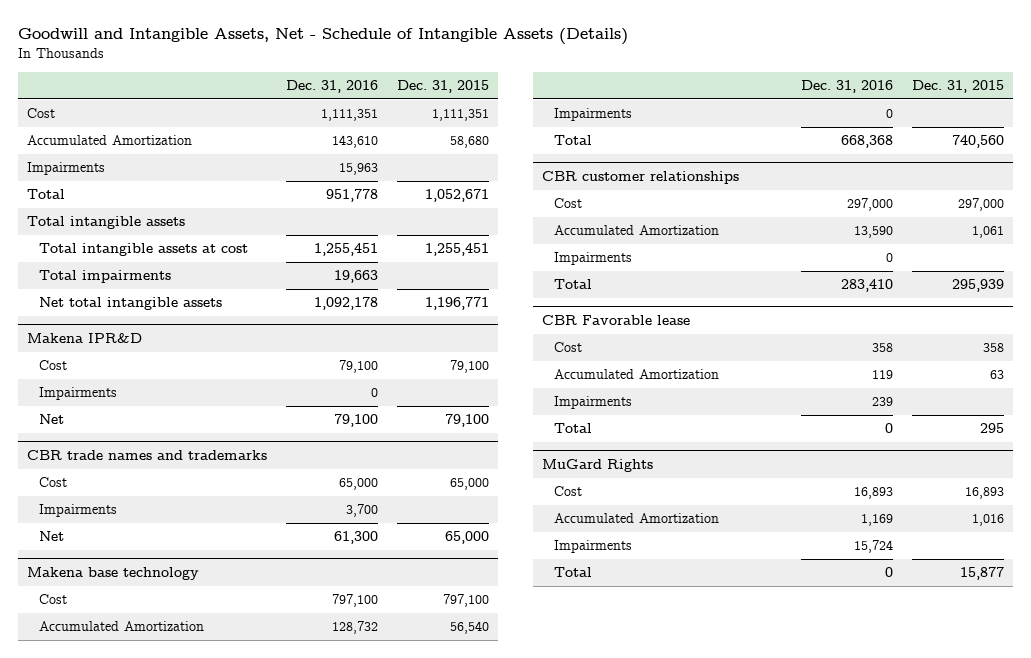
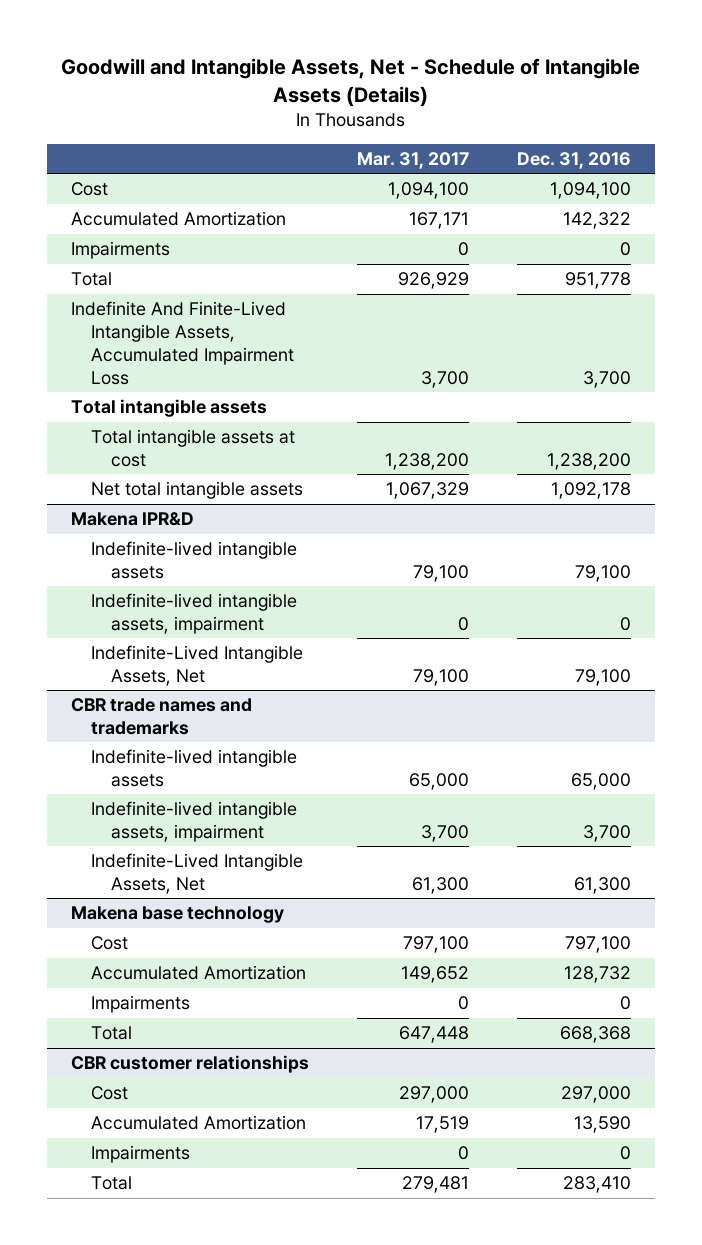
[396,80,489,94] Dec. 31, 2015 -> none
none -> [356,151,469,169] Mar. 31, 2017
[321,109,379,122] 1,111,351 -> [549,182,631,200] 1,094,100
[332,135,379,149] 143,610 -> [562,212,631,230] 142,322
[339,163,379,176] 15,963 -> [619,242,631,257] 0
none -> [70,301,294,385] Indefinite And Finite-Lived Intangible Assets, Accumulated Impairment Loss
[38,270,171,284] Total impairments -> none
[314,243,379,257] 1,255,451 -> [546,453,631,471] 1,238,200
[38,360,67,371] Cost -> [90,541,297,580] Indefinite-lived intangible assets
[38,387,117,401] Impairments -> [90,593,297,635] Indefinite-lived intangible assets, impairment
[38,414,64,425] Net -> [90,645,303,687] Indefinite-Lived Intangible Assets, Net
[38,477,67,488] Cost -> [90,749,297,788] Indefinite-lived intangible assets
[38,504,117,518] Impairments -> [90,801,297,843] Indefinite-lived intangible assets, impairment
[38,531,64,542] Net -> [90,853,303,895] Indefinite-Lived Intangible Assets, Net
[542,315,691,326] CBR Favorable lease -> none
[553,342,582,353] Cost -> none
[553,369,719,380] Accumulated Amortization -> none
[553,396,632,410] Impairments -> none
[553,423,592,434] Total -> none
[542,459,654,473] MuGard Rights -> none
[553,486,582,497] Cost -> none
[553,513,719,524] Accumulated Amortization -> none
[553,540,632,554] Impairments -> none
[553,567,592,578] Total -> none

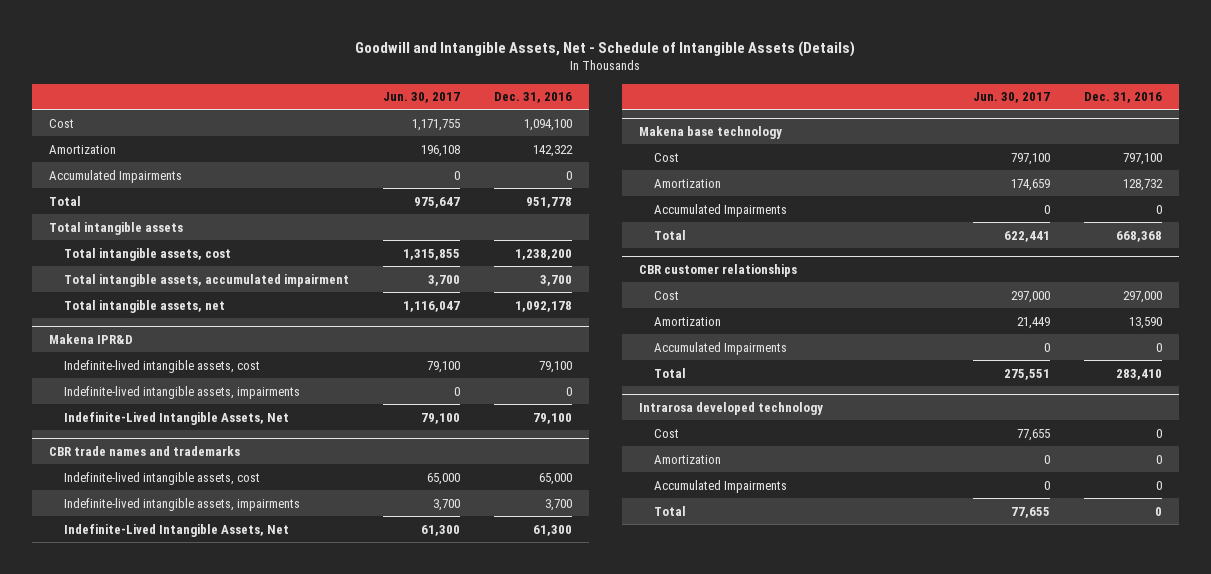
[356,151,469,169] Mar. 31, 2017 -> none
none -> [382,92,460,104] Jun. 30, 2017
[70,211,286,227] Accumulated Amortization -> [49,144,117,154] Amortization
[70,241,170,260] Impairments -> [49,169,183,183] Accumulated Impairments
[70,301,294,385] Indefinite And Finite-Lived Intangible Assets, Accumulated Impairment Loss -> none
[90,429,295,468] Total intangible assets at cost -> [63,247,231,261] Total intangible assets, cost
none -> [63,273,349,287] Total intangible assets, accumulated impairment
[90,481,303,500] Net total intangible assets -> [63,299,225,313] Total intangible assets, net
[90,541,297,580] Indefinite-lived intangible assets -> [63,359,260,373] Indefinite-lived intangible assets, cost
[90,593,297,635] Indefinite-lived intangible assets, impairment -> [63,385,300,399] Indefinite-lived intangible assets, impairments
[90,749,297,788] Indefinite-lived intangible assets -> [63,471,260,485] Indefinite-lived intangible assets, cost
[90,801,297,843] Indefinite-lived intangible assets, impairment -> [63,497,300,511] Indefinite-lived intangible assets, impairments
[90,965,306,981] Accumulated Amortization -> [653,178,721,188] Amortization
[90,995,190,1014] Impairments -> [653,203,787,217] Accumulated Impairments
[90,1115,306,1131] Accumulated Amortization -> [653,316,721,326] Amortization
[90,1145,190,1164] Impairments -> [653,341,787,355] Accumulated Impairments
none -> [638,402,823,416] Intrarosa developed technology
none -> [653,428,679,438] Cost
none -> [653,454,721,464] Amortization
none -> [653,479,787,493] Accumulated Impairments
none -> [653,505,686,516] Total

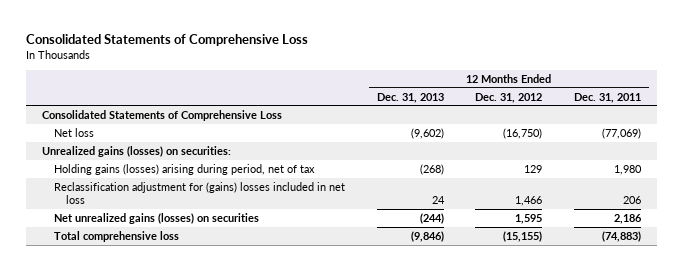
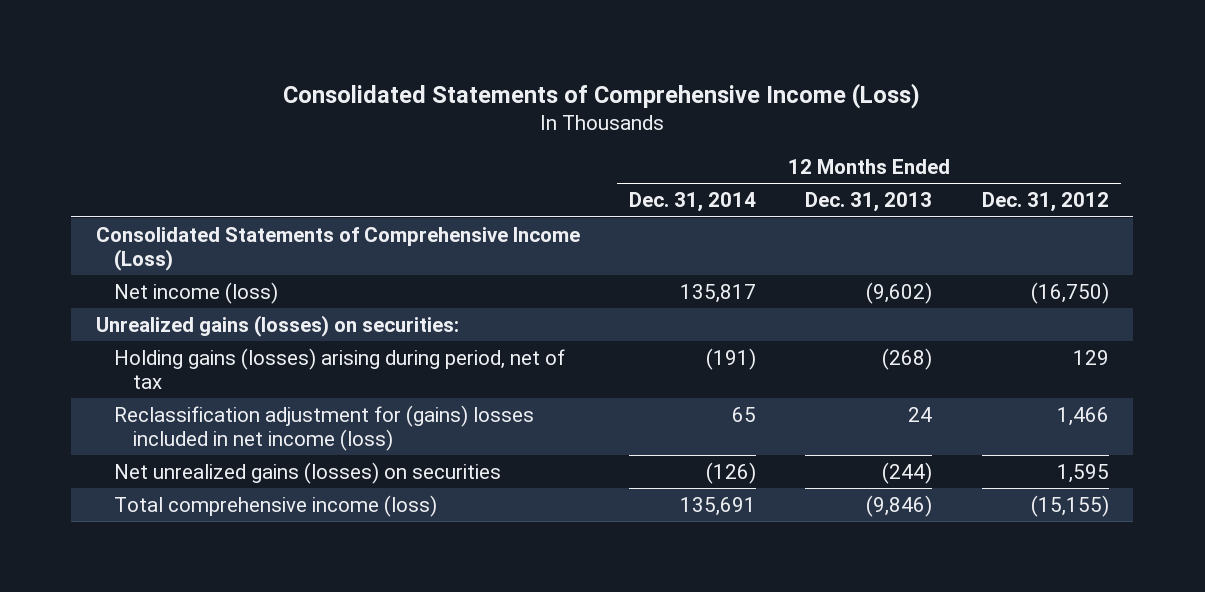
[26,33,309,46] Consolidated Statements of Comprehensive Loss -> [283,82,921,109] Consolidated Statements of Comprehensive Income (Loss)
[574,92,642,103] Dec. 31, 2011 -> none
none -> [629,192,757,213] Dec. 31, 2014
[42,109,283,121] Consolidated Statements of Comprehensive Loss -> [95,226,580,271] Consolidated Statements of Comprehensive Income (Loss)
[53,127,94,137] Net loss -> [114,281,279,304] Net income (loss)
[53,181,345,205] Reclassification adjustment for (gains) losses included in net loss -> [114,404,535,451] Reclassification adjustment for (gains) losses included in net income (loss)
[53,230,179,242] Total comprehensive loss -> [114,494,438,517] Total comprehensive income (loss)

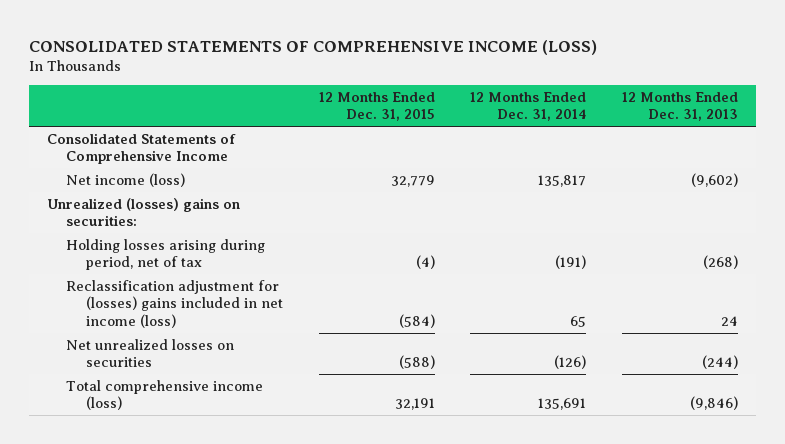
[283,82,921,109] Consolidated Statements of Comprehensive Income (Loss) -> [29,39,598,55] CONSOLIDATED STATEMENTS OF COMPREHENSIVE INCOME (LOSS)
[981,192,1109,213] Dec. 31, 2012 -> none
none -> [318,91,435,122] 12 Months Ended Dec. 31, 2015
[95,226,580,271] Consolidated Statements of Comprehensive Income (Loss) -> [47,132,237,165] Consolidated Statements of Comprehensive Income
[95,314,459,337] Unrealized gains (losses) on securities: -> [47,197,241,227] Unrealized (losses) gains on securities:
[114,347,566,389] Holding gains (losses) arising during period, net of tax -> [66,238,266,271] Holding losses arising during period, net of tax
[114,404,535,451] Reclassification adjustment for (gains) losses included in net income (loss) -> [66,279,283,328] Reclassification adjustment for (losses) gains included in net income (loss)
[114,461,502,484] Net unrealized gains (losses) on securities -> [66,338,235,368] Net unrealized losses on securities

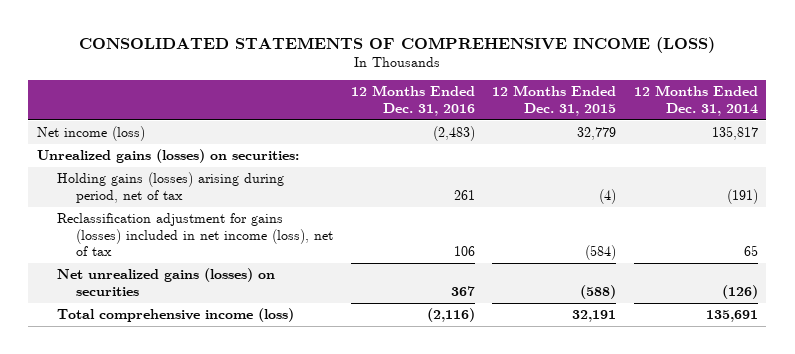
[621,91,738,122] 12 Months Ended Dec. 31, 2013 -> none
none -> [350,85,475,116] 12 Months Ended Dec. 31, 2016
[47,132,237,165] Consolidated Statements of Comprehensive Income -> none
[47,197,241,227] Unrealized (losses) gains on securities: -> [36,149,299,164] Unrealized gains (losses) on securities:
[66,238,266,271] Holding losses arising during period, net of tax -> [56,172,284,203] Holding gains (losses) arising during period, net of tax
[66,279,283,328] Reclassification adjustment for (losses) gains included in net income (loss) -> [56,213,334,257] Reclassification adjustment for gains (losses) included in net income (loss), net of tax
[66,338,235,368] Net unrealized losses on securities -> [56,268,275,296] Net unrealized gains (losses) on securities

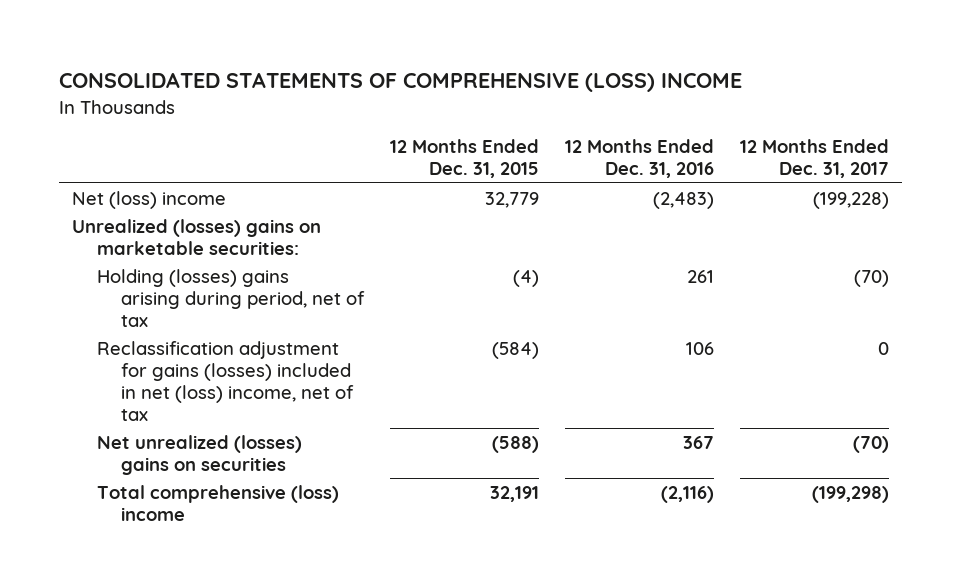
[79,36,716,53] CONSOLIDATED STATEMENTS OF COMPREHENSIVE INCOME (LOSS) -> [59,72,743,93] CONSOLIDATED STATEMENTS OF COMPREHENSIVE (LOSS) INCOME
[633,85,758,116] 12 Months Ended Dec. 31, 2014 -> none
none -> [740,139,890,179] 12 Months Ended Dec. 31, 2017
[36,126,145,142] Net income (loss) -> [72,190,227,209] Net (loss) income
[36,149,299,164] Unrealized gains (losses) on securities: -> [72,218,322,255] Unrealized (losses) gains on marketable securities:
[56,172,284,203] Holding gains (losses) arising during period, net of tax -> [96,268,366,327] Holding (losses) gains arising during period, net of tax
[56,213,334,257] Reclassification adjustment for gains (losses) included in net income (loss), net of tax -> [96,340,355,421] Reclassification adjustment for gains (losses) included in net (loss) income, net of tax
[56,268,275,296] Net unrealized gains (losses) on securities -> [96,434,302,475] Net unrealized (losses) gains on securities
[56,308,294,323] Total comprehensive income (loss) -> [96,484,339,521] Total comprehensive (loss) income

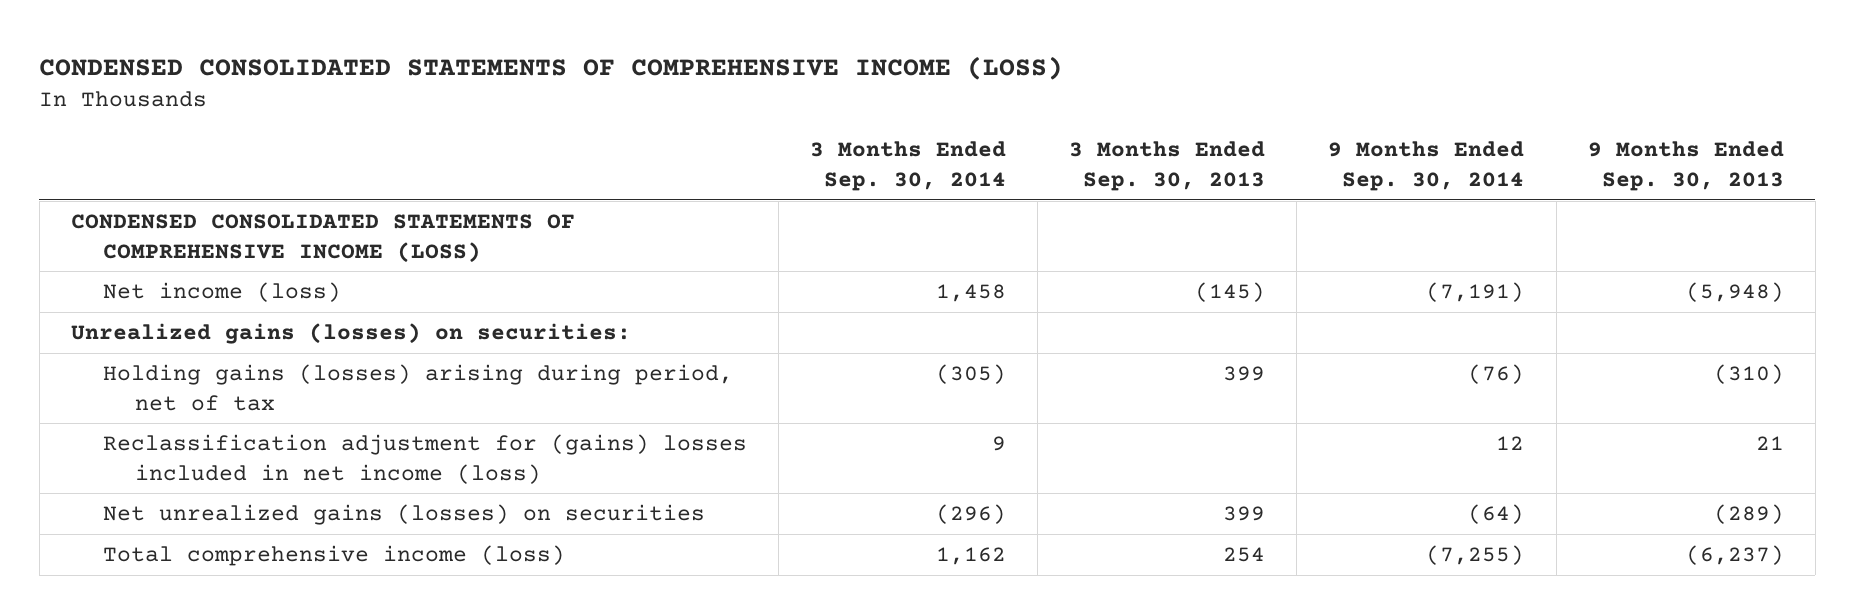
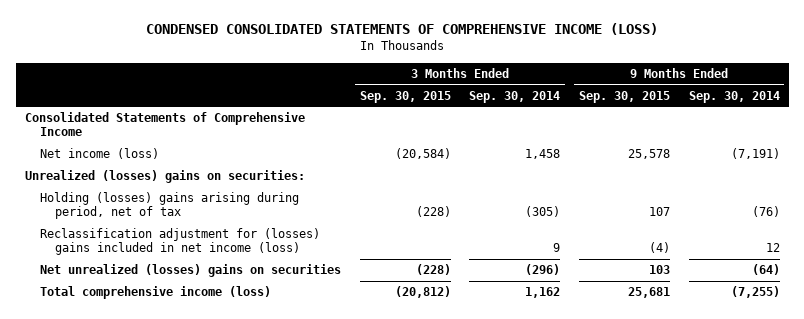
[1069,141,1266,191] 3 Months Ended Sep. 30, 2013 -> none
[1587,141,1784,191] 9 Months Ended Sep. 30, 2013 -> none
none -> [359,90,451,103] Sep. 30, 2015
none -> [578,90,670,103] Sep. 30, 2015
[70,214,575,263] CONDENSED CONSOLIDATED STATEMENTS OF COMPREHENSIVE INCOME (LOSS) -> [24,112,305,137] Consolidated Statements of Comprehensive Income
[70,323,631,345] Unrealized gains (losses) on securities: -> [24,170,305,184] Unrealized (losses) gains on securities:
[102,364,733,411] Holding gains (losses) arising during period, net of tax -> [40,192,300,220] Holding (losses) gains arising during period, net of tax
[102,434,747,484] Reclassification adjustment for (gains) losses included in net income (loss) -> [40,228,321,256] Reclassification adjustment for (losses) gains included in net income (loss)
[102,504,705,526] Net unrealized gains (losses) on securities -> [40,264,342,278] Net unrealized (losses) gains on securities

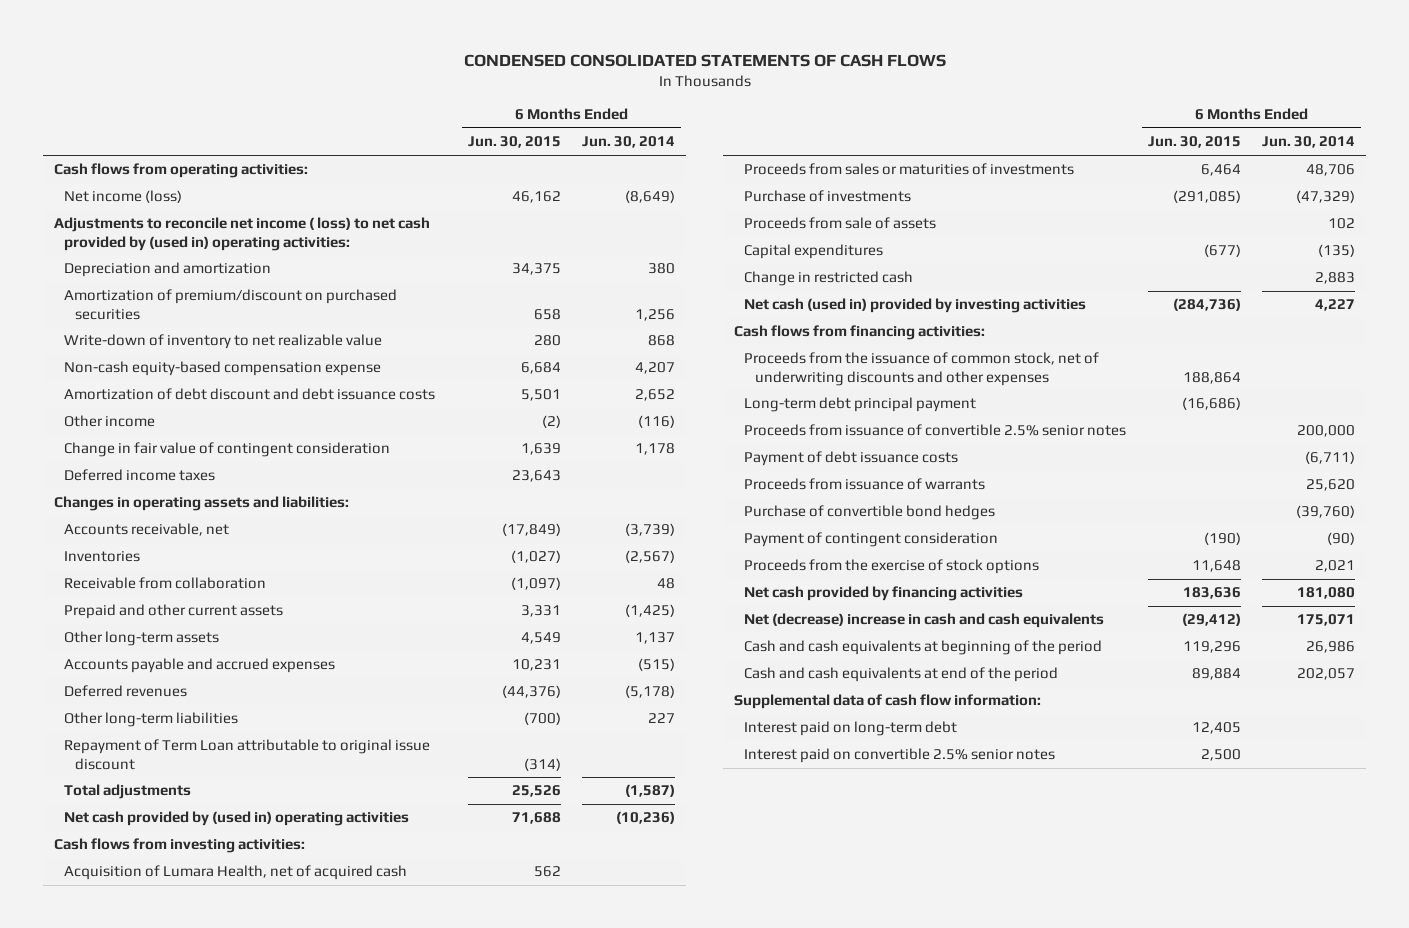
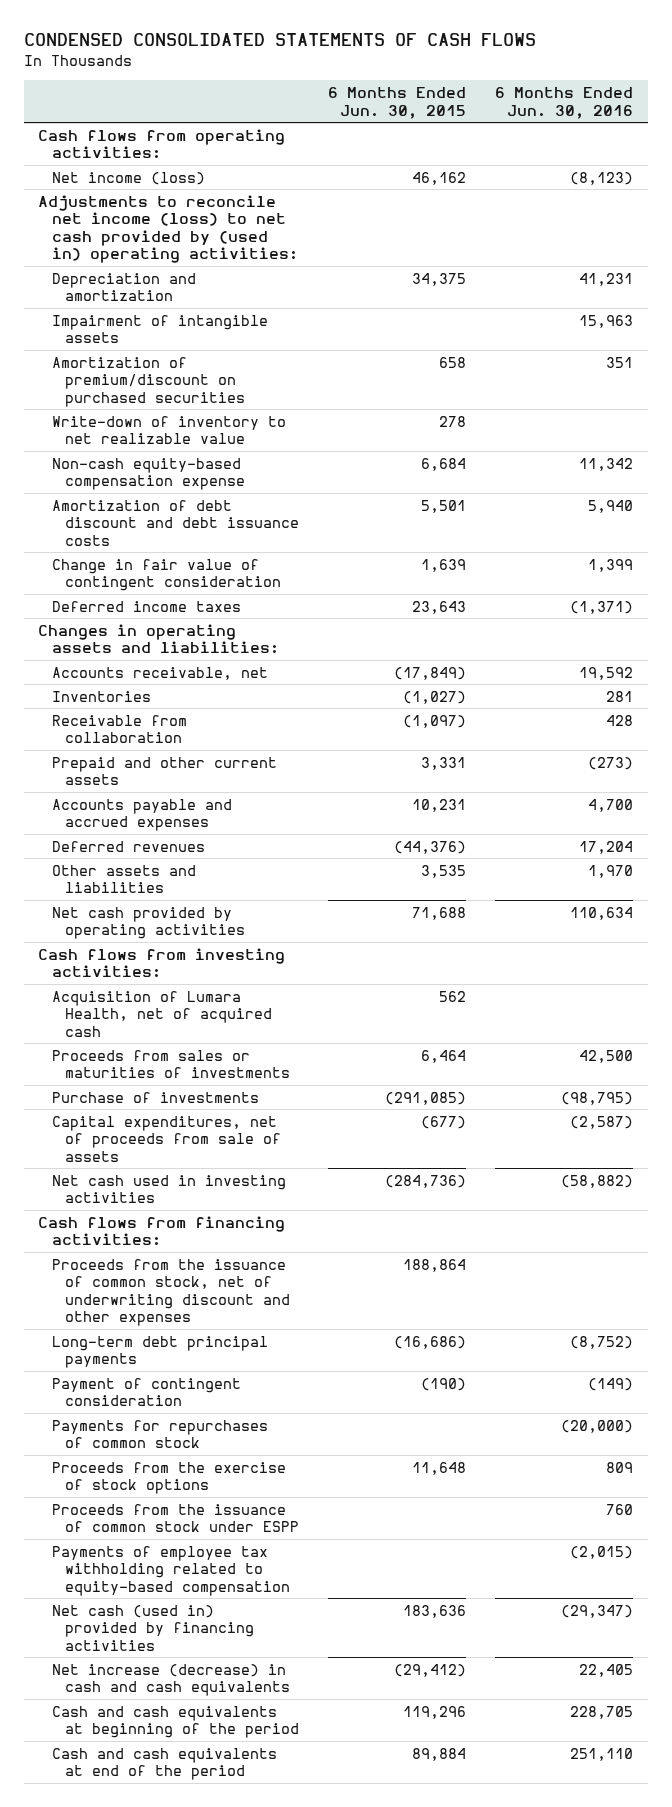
[582,136,676,149] Jun. 30, 2014 -> none
none -> [495,86,634,119] 6 Months Ended Jun. 30, 2016
[53,217,430,251] Adjustments to reconcile net income ( loss) to net cash provided by (used in) operating activities: -> [38,194,298,264] Adjustments to reconcile net income (loss) to net cash provided by (used in) operating activities:
none -> [51,314,268,344] Impairment of intangible assets
[533,335,561,347] 280 -> [439,415,467,427] 278
[64,415,156,428] Other income -> none
[64,631,220,647] Other long-term assets -> none
[64,712,239,728] Other long-term liabilities -> none
[64,739,431,770] Repayment of Term Loan attributable to original issue discount -> none
[64,784,192,800] Total adjustments -> none
none -> [51,864,196,894] Other assets and liabilities
[64,811,410,827] Net cash provided by (used in) operating activities -> [51,906,246,940] Net cash provided by operating activities
[744,217,937,230] Proceeds from sale of assets -> none
[744,271,914,287] Change in restricted cash -> none
[744,244,884,260] Capital expenditures -> [51,1115,282,1162] Capital expenditures, net of proceeds from sale of assets
[744,298,1087,314] Net cash (used in) provided by investing activities -> [51,1174,286,1204] Net cash used in investing activities
[744,424,1127,437] Proceeds from issuance of convertible 2.5% senior notes -> none
[744,451,959,467] Payment of debt issuance costs -> none
[744,478,986,491] Proceeds from issuance of warrants -> none
[744,505,996,521] Purchase of convertible bond hedges -> none
[744,352,1100,386] Proceeds from the issuance of common stock, net of underwriting discounts and other expenses -> [51,1258,291,1327] Proceeds from the issuance of common stock, net of underwriting discount and other expenses
[744,397,977,413] Long-term debt principal payment -> [51,1335,268,1369] Long-term debt principal payments
none -> [51,1419,268,1449] Payments for repurchases of common stock
none -> [51,1503,300,1533] Proceeds from the issuance of common stock under ESPP
none -> [51,1545,291,1596] Payments of employee tax withholding related to equity-based compensation
[744,586,1024,602] Net cash provided by financing activities -> [51,1604,255,1651] Net cash (used in) provided by financing activities
[744,613,1105,629] Net (decrease) increase in cash and cash equivalents -> [51,1663,291,1697] Net increase (decrease) in cash and cash equivalents
[733,694,1041,710] Supplemental data of cash flow information: -> none
[744,721,958,737] Interest paid on long-term debt -> none
[744,748,1056,764] Interest paid on convertible 2.5% senior notes -> none

